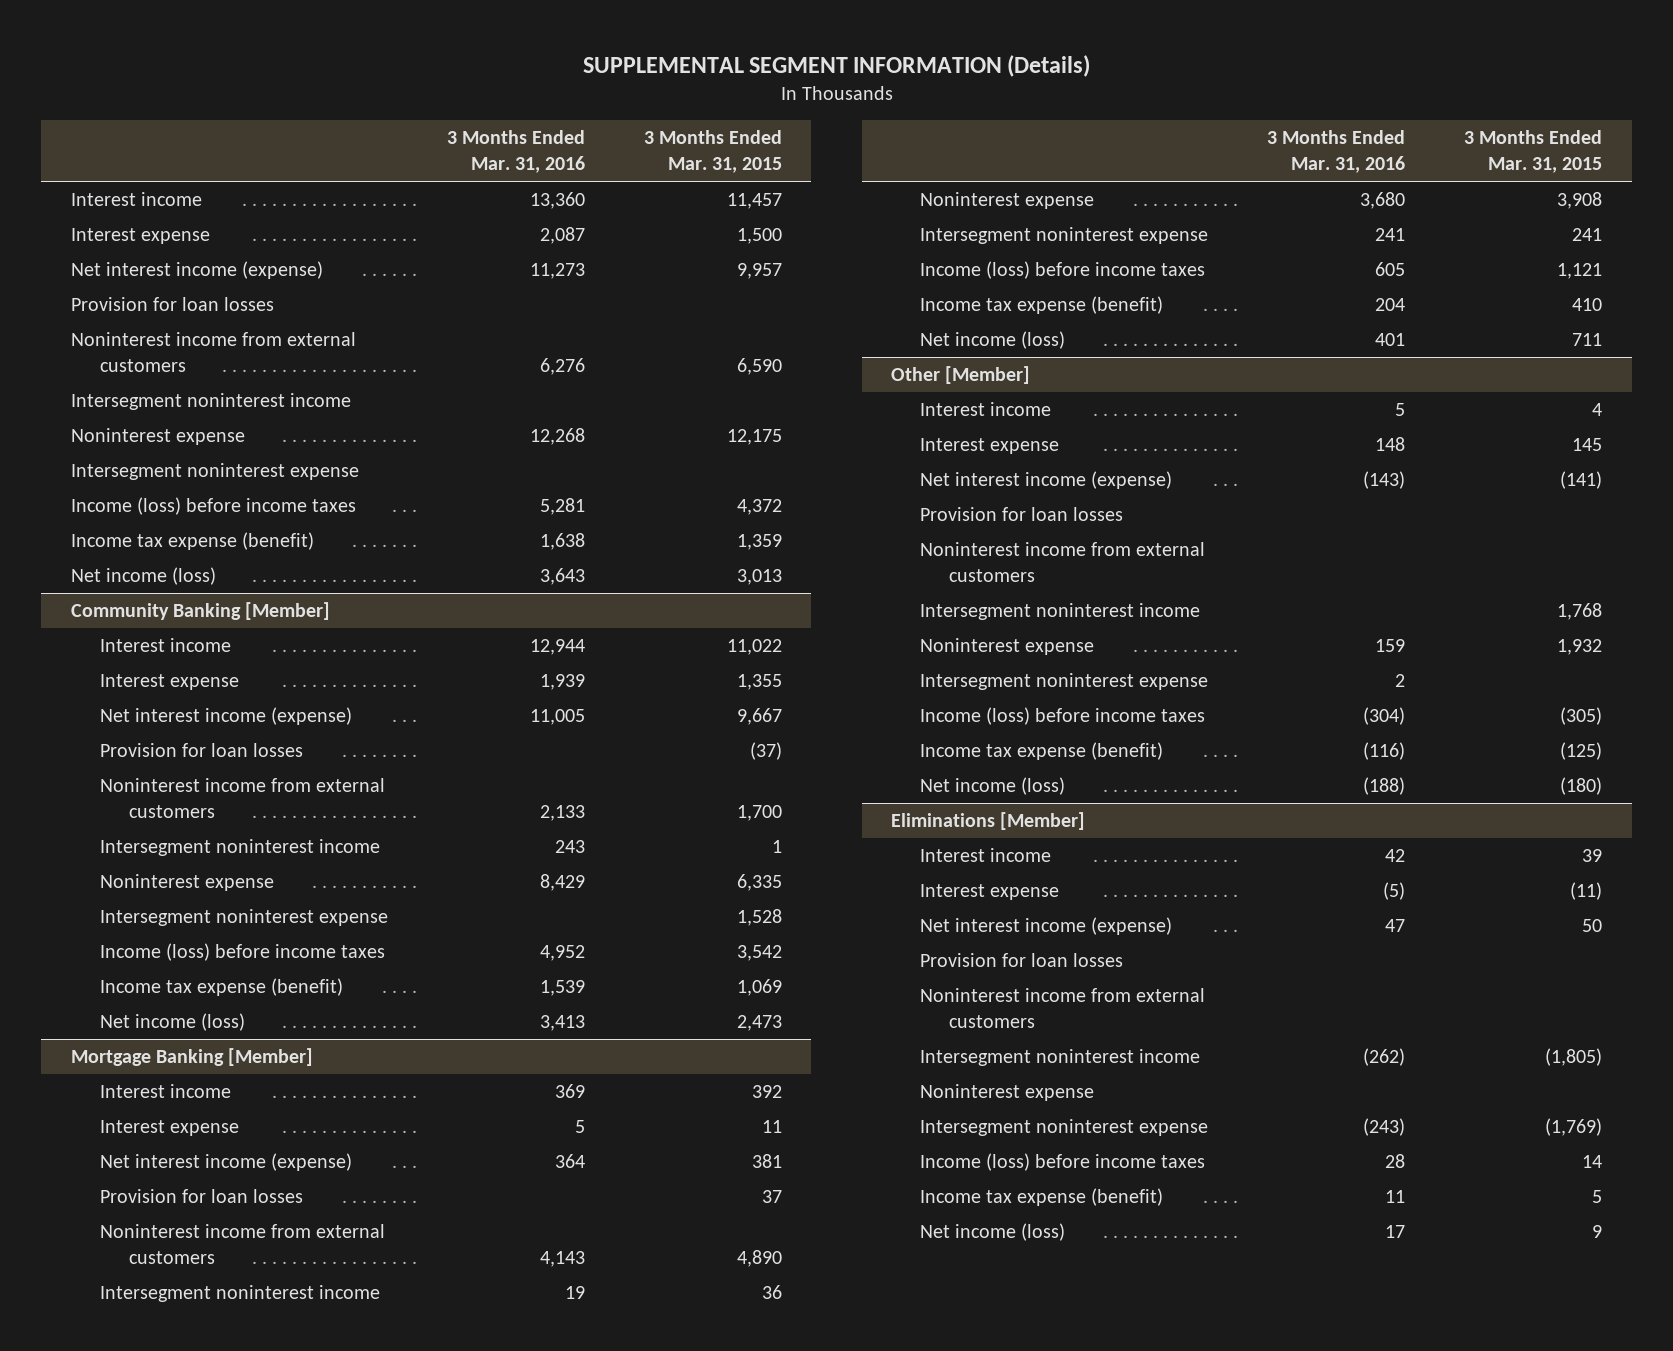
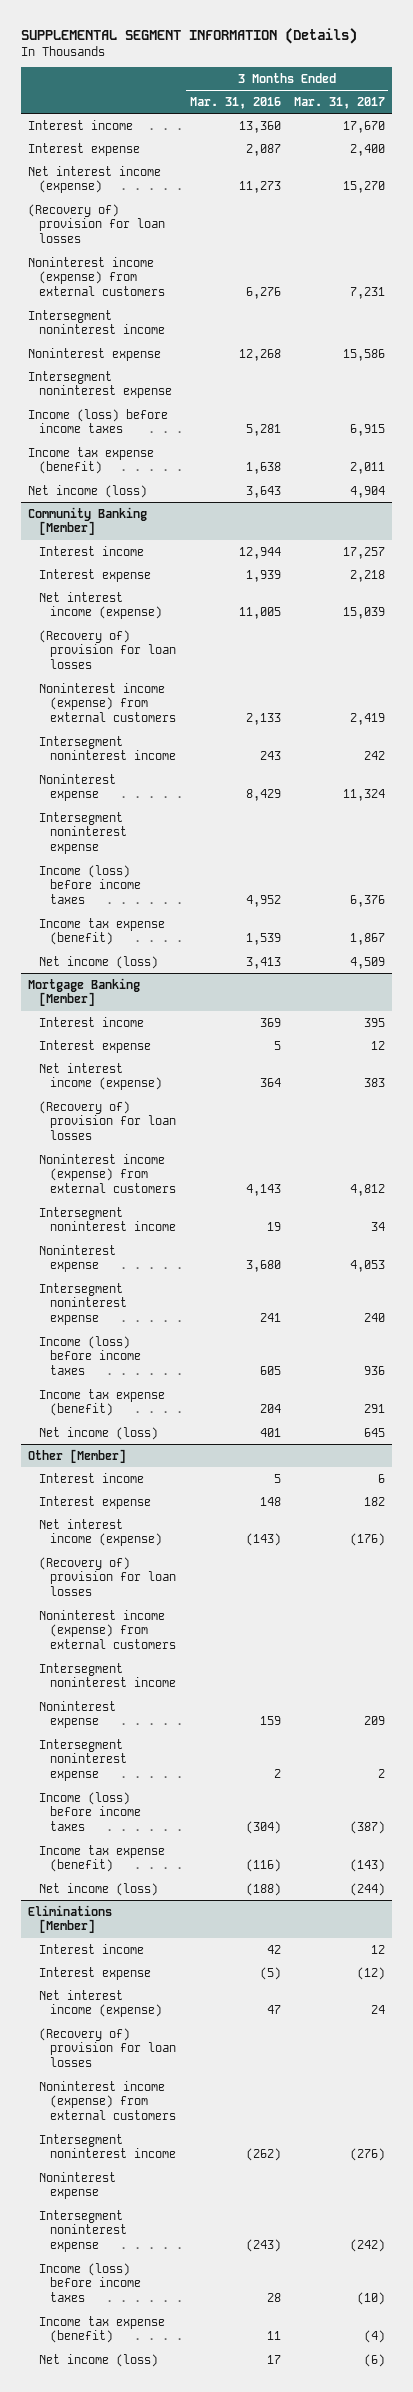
[643,130,782,174] 3 Months Ended Mar. 31, 2015 -> none
none -> [293,96,385,109] Mar. 31, 2017
[70,297,274,312] Provision for loan losses -> [28,203,166,244] (Recovery of) provision for loan losses
[70,332,356,373] Noninterest income from external customers -> [28,256,166,297] Noninterest income (expense) from external customers
[99,743,303,758] Provision for loan losses -> [39,629,177,670] (Recovery of) provision for loan losses
[99,778,385,819] Noninterest income from external customers -> [39,682,177,723] Noninterest income (expense) from external customers
[99,1189,303,1204] Provision for loan losses -> [39,1100,177,1141] (Recovery of) provision for loan losses
[99,1224,385,1265] Noninterest income from external customers -> [39,1153,177,1194] Noninterest income (expense) from external customers
[920,507,1124,522] Provision for loan losses -> [39,1556,177,1597] (Recovery of) provision for loan losses
[920,542,1206,583] Noninterest income from external customers -> [39,1609,177,1650] Noninterest income (expense) from external customers
[920,953,1124,968] Provision for loan losses -> [39,2027,177,2068] (Recovery of) provision for loan losses
[920,988,1206,1029] Noninterest income from external customers -> [39,2080,177,2121] Noninterest income (expense) from external customers

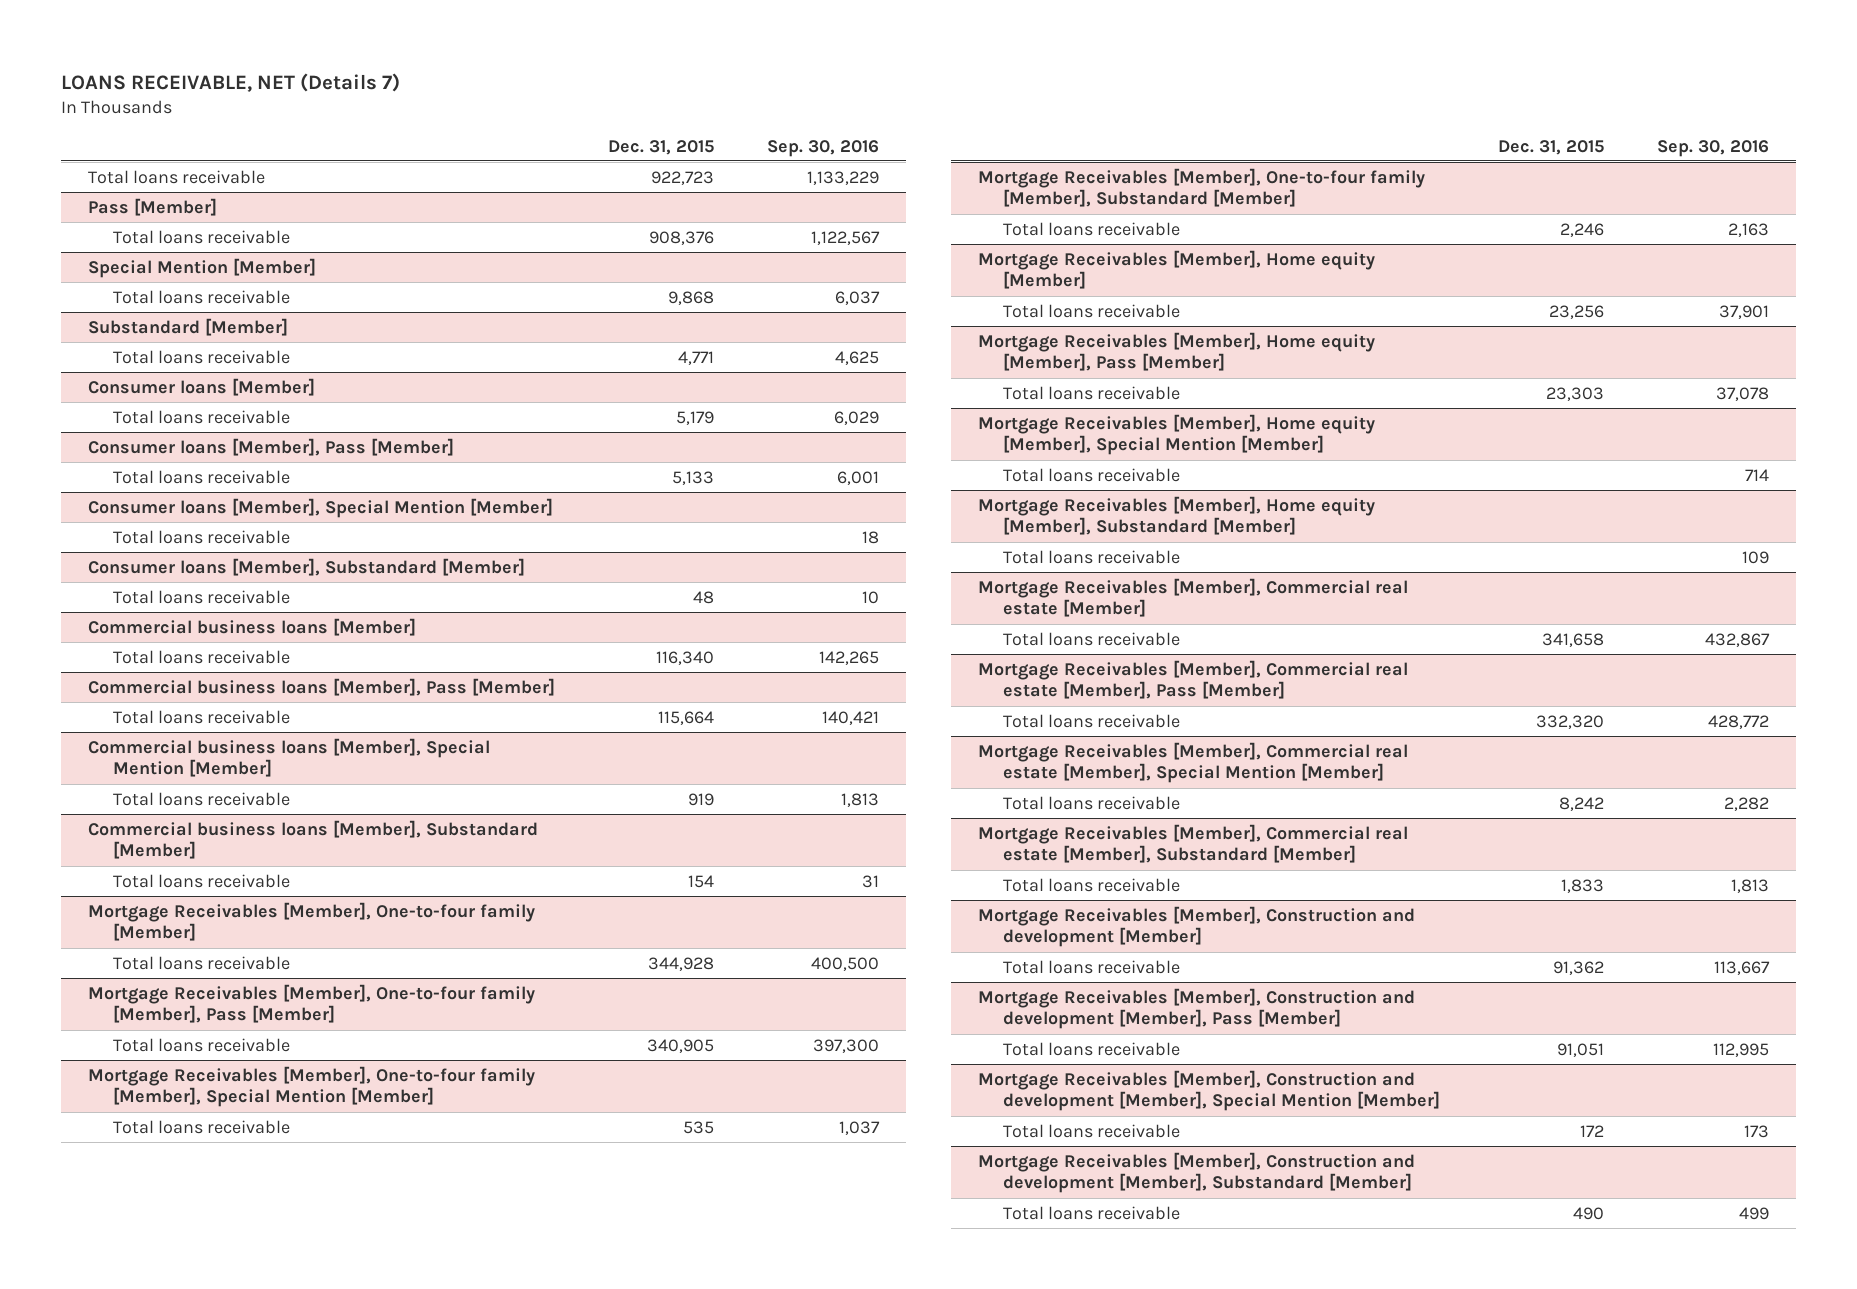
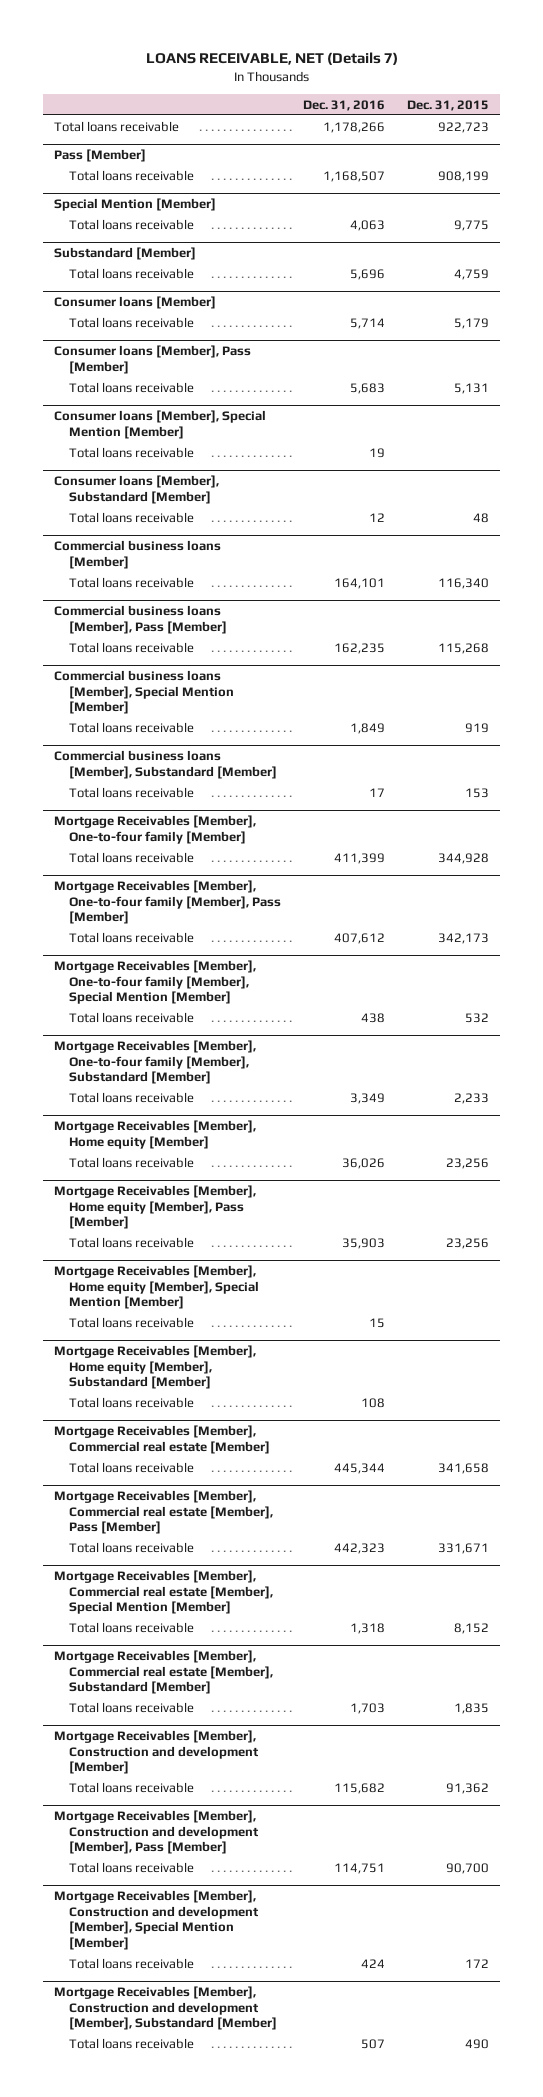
[767,139,880,157] Sep. 30, 2016 -> none
none -> [302,99,385,111] Dec. 31, 2016
[648,230,714,245] 908,376 -> [438,170,490,182] 908,199
[667,290,714,305] 9,868 -> [454,219,490,231] 9,775
[677,350,714,365] 4,771 -> [454,268,490,280] 4,759
[671,470,714,485] 5,133 -> [454,382,490,394] 5,131
[657,710,714,725] 115,664 -> [438,642,490,654] 115,268
[687,874,714,888] 154 -> [465,787,490,798] 153
[646,1038,714,1053] 340,905 -> [438,932,490,944] 342,173
[682,1120,714,1134] 535 -> [465,1012,490,1023] 532
[1559,222,1604,237] 2,246 -> [454,1092,490,1104] 2,233
[1545,386,1604,401] 23,303 -> [446,1237,490,1249] 23,256
[1535,714,1604,729] 332,320 -> [438,1542,490,1554] 331,671
[1558,796,1604,811] 8,242 -> [454,1622,490,1634] 8,152
[1560,878,1604,893] 1,833 -> [454,1702,490,1714] 1,835
[1556,1042,1604,1057] 91,051 -> [446,1862,490,1874] 90,700

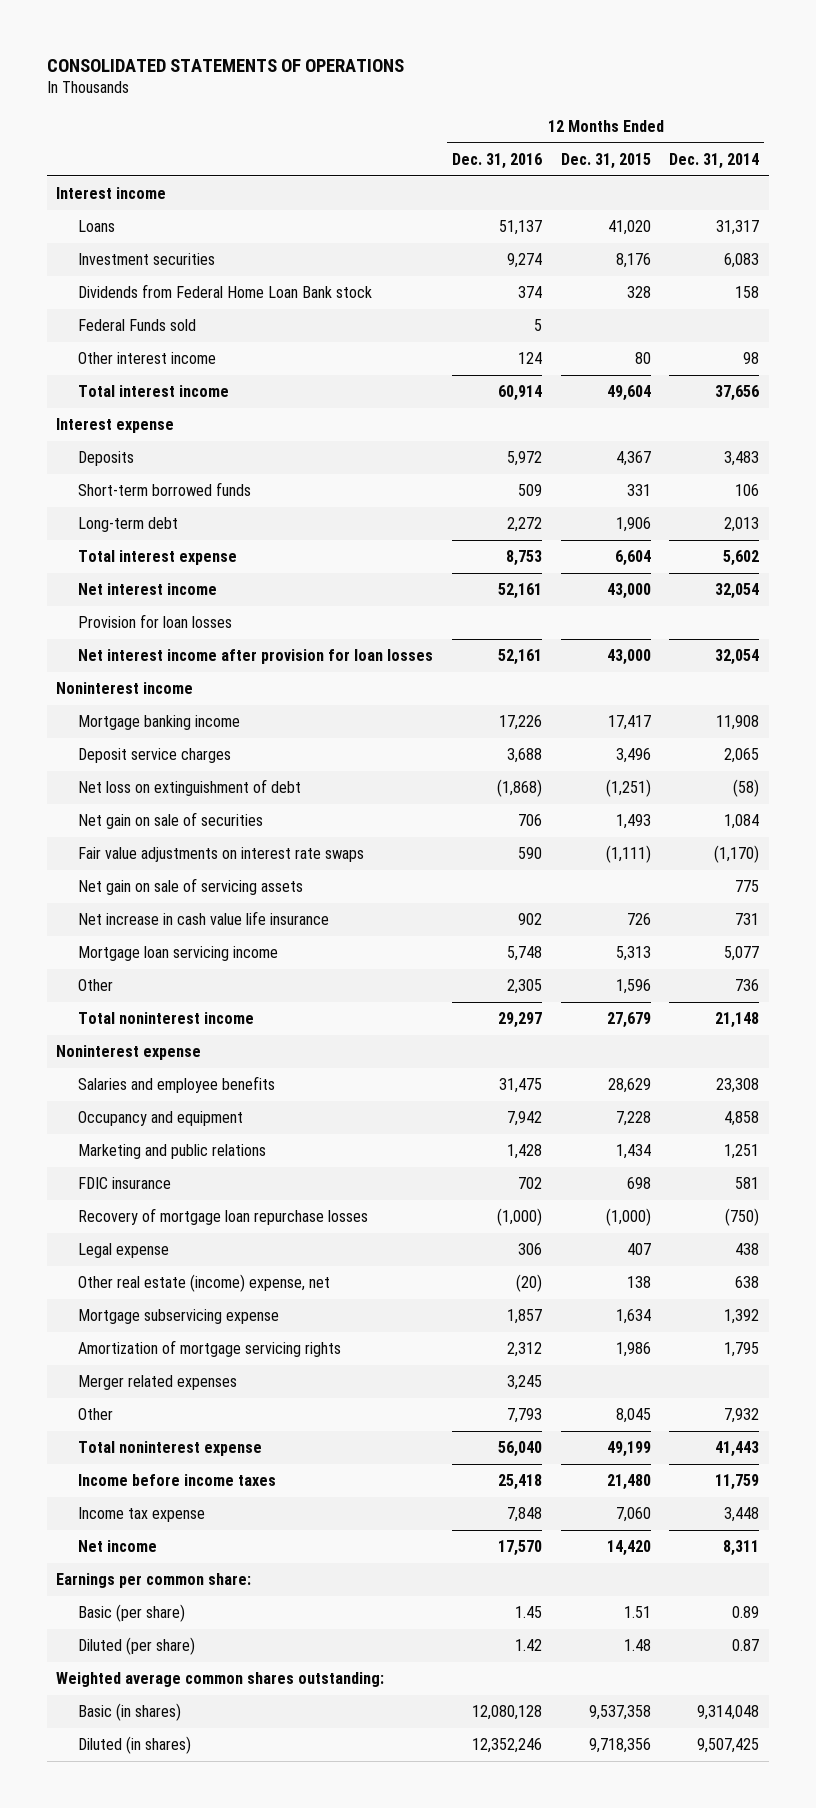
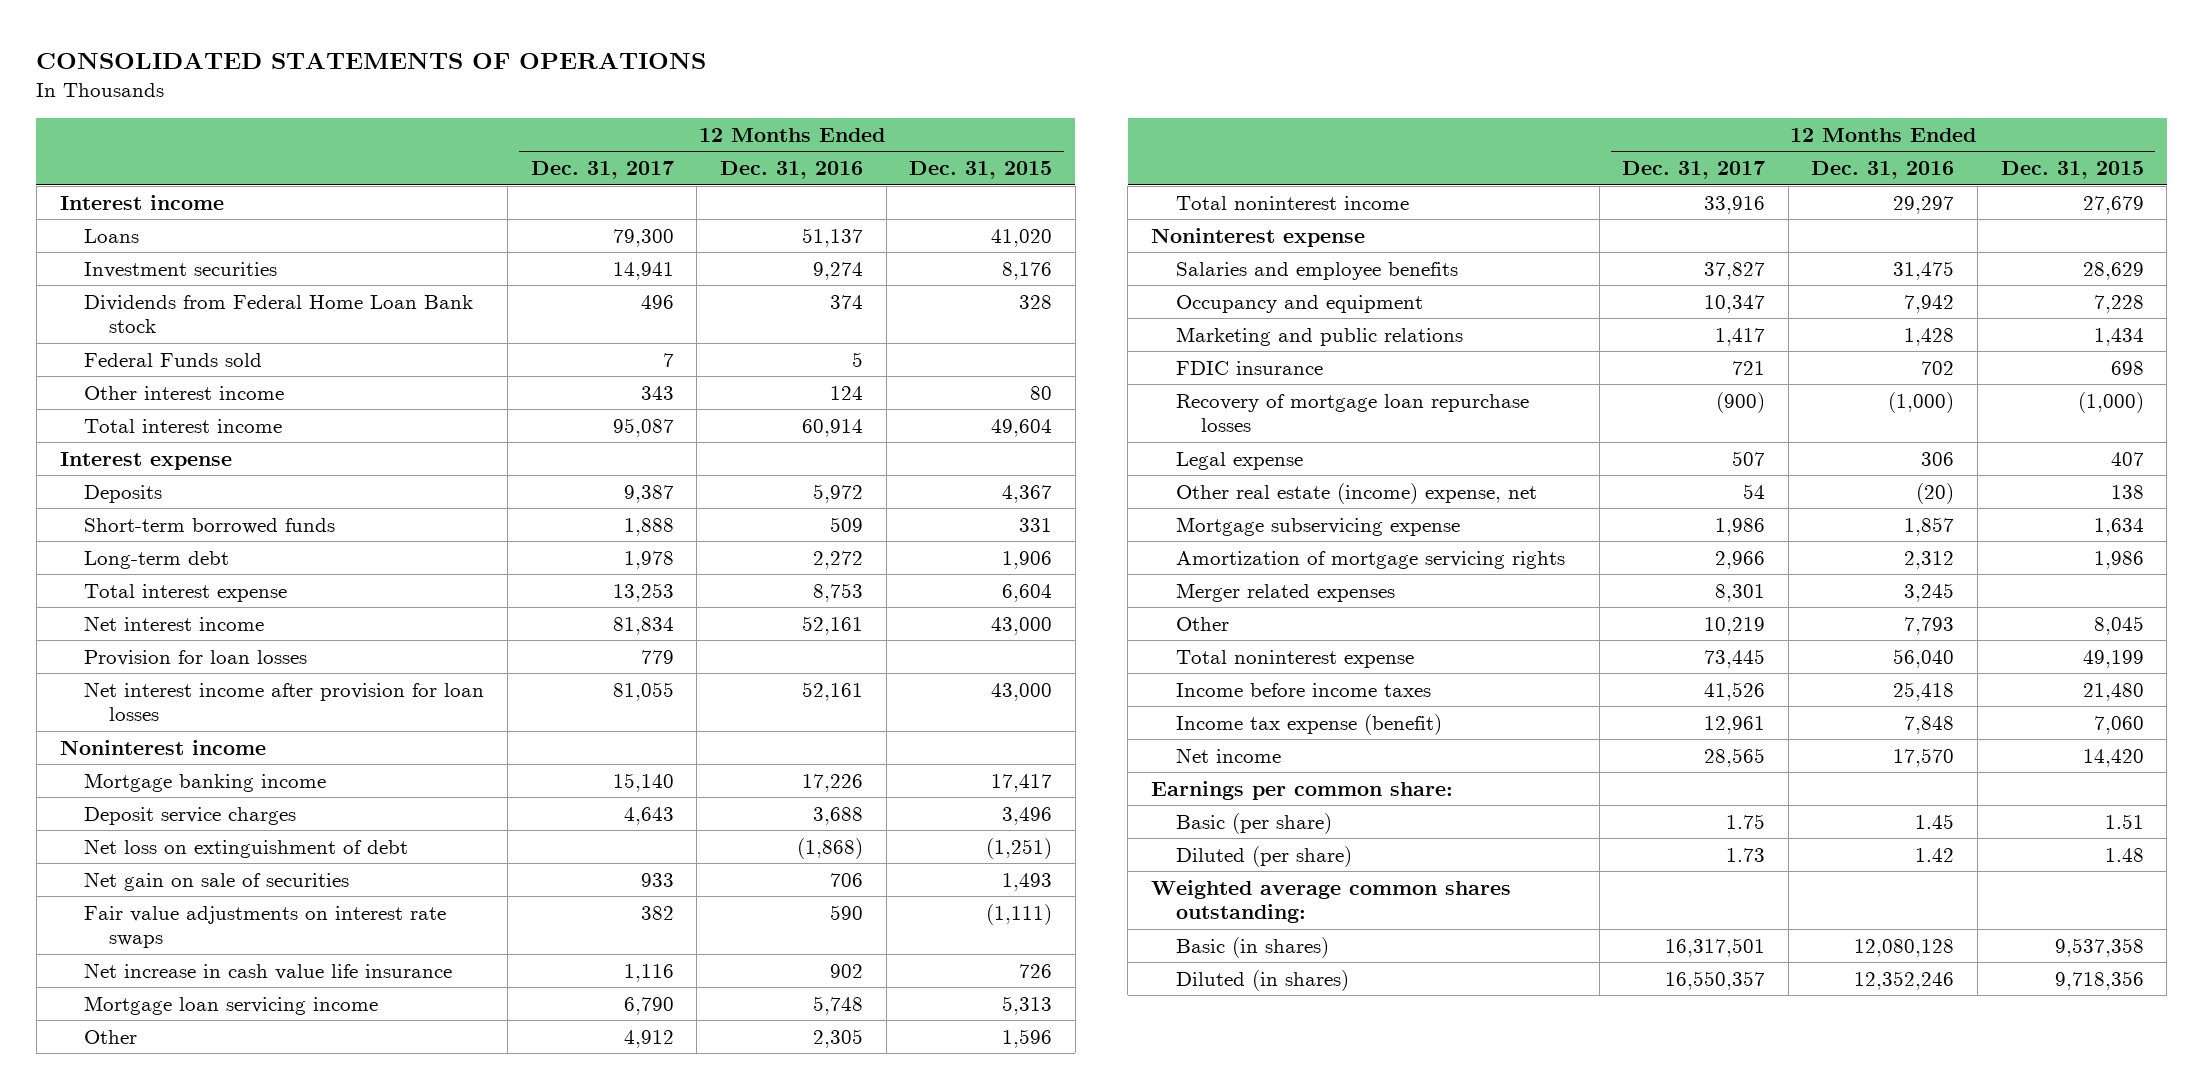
[669,152,760,169] Dec. 31, 2014 -> none
none -> [530,161,674,180] Dec. 31, 2017
[77,878,303,896] Net gain on sale of servicing assets -> none
[77,1507,205,1523] Income tax expense -> [1175,713,1442,735] Income tax expense (benefit)

